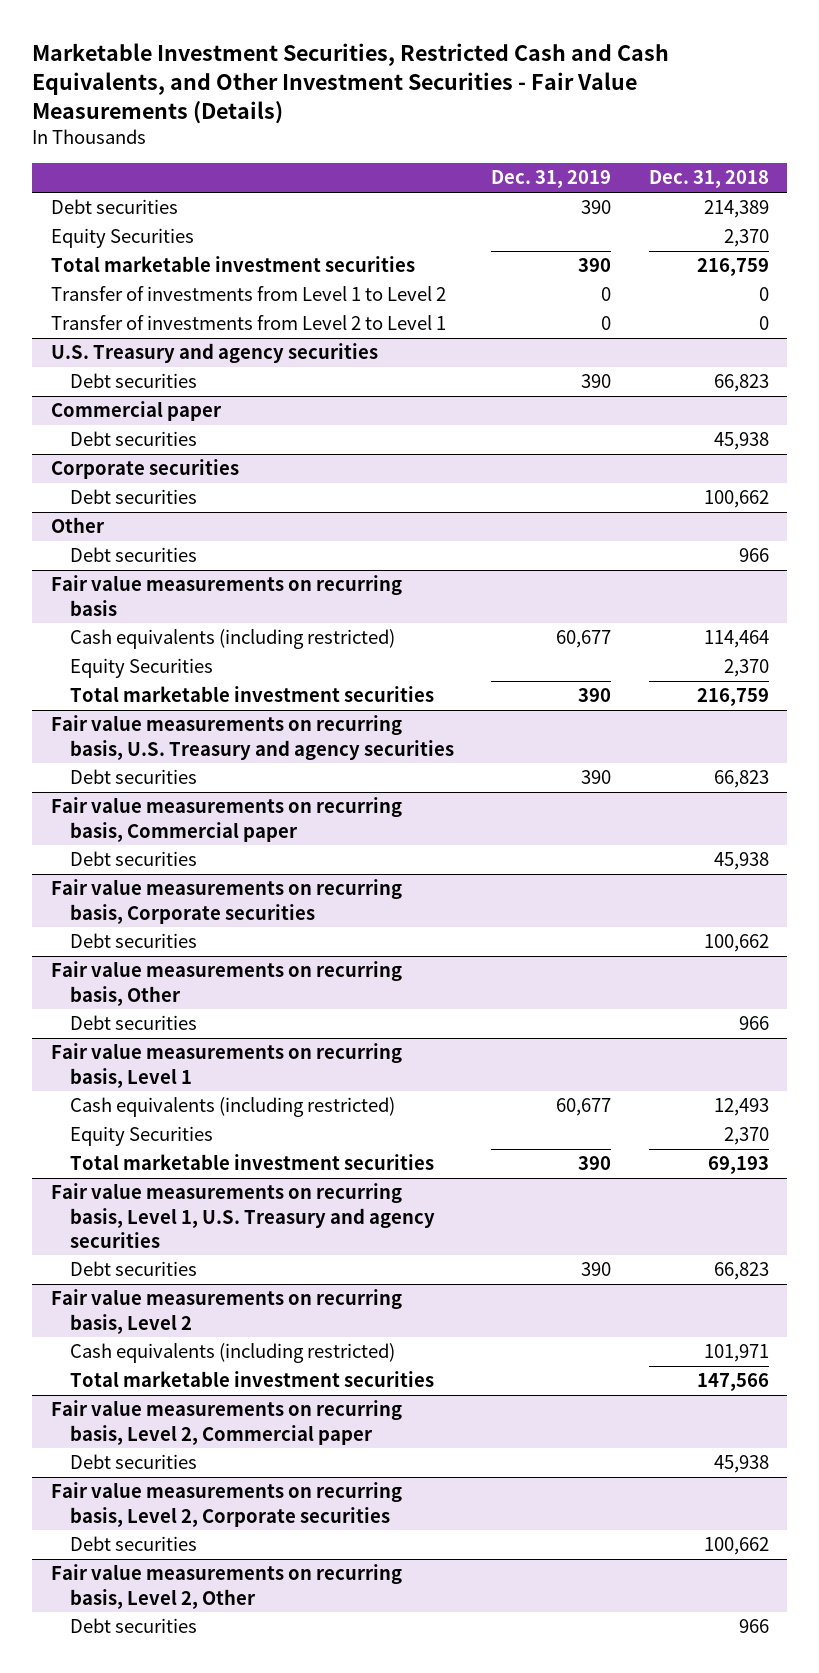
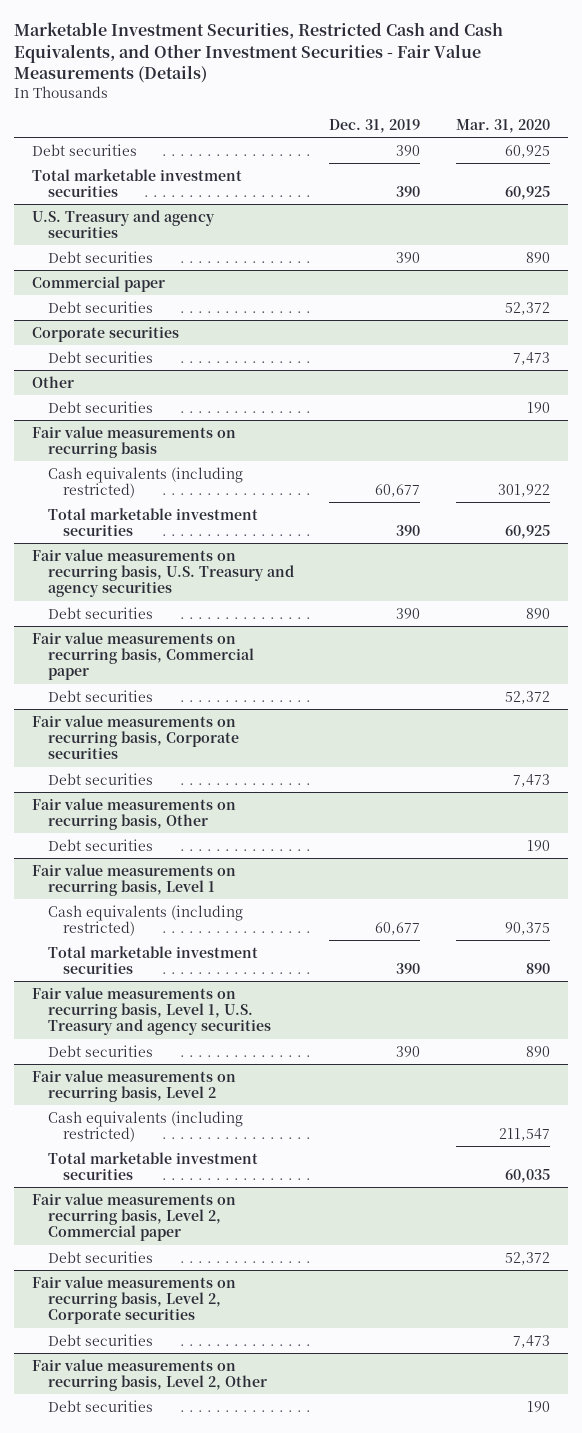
[648,170,769,189] Dec. 31, 2018 -> none
none -> [455,118,550,133] Mar. 31, 2020
[50,228,194,249] Equity Securities -> none
[50,286,446,302] Transfer of investments from Level 1 to Level 2 -> none
[50,315,446,331] Transfer of investments from Level 2 to Level 1 -> none
[70,658,214,679] Equity Securities -> none
[70,1126,214,1147] Equity Securities -> none

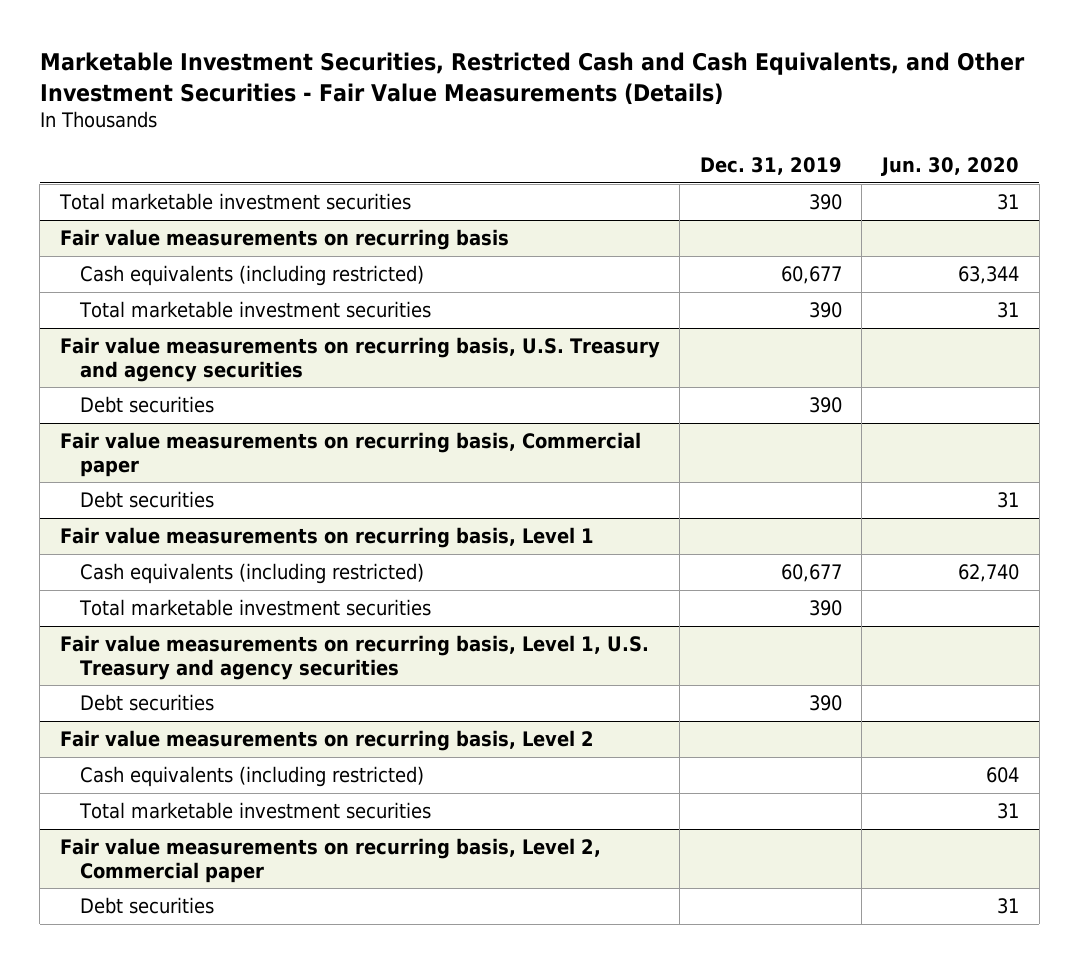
[455,118,550,133] Mar. 31, 2020 -> none
none -> [881,156,1020,176] Jun. 30, 2020
[32,143,138,156] Debt securities -> none
[32,209,216,239] U.S. Treasury and agency securities -> none
[47,250,153,263] Debt securities -> none
[32,275,166,292] Commercial paper -> none
[47,300,153,313] Debt securities -> none
[32,325,180,342] Corporate securities -> none
[47,350,153,363] Debt securities -> none
[32,375,75,388] Other -> none
[47,400,153,413] Debt securities -> none
[32,714,239,760] Fair value measurements on recurring basis, Corporate securities -> none
[47,772,153,785] Debt securities -> none
[32,797,237,831] Fair value measurements on recurring basis, Other -> none
[47,838,153,851] Debt securities -> none
[32,1275,237,1325] Fair value measurements on recurring basis, Level 2, Corporate securities -> none
[47,1333,153,1346] Debt securities -> none
[32,1358,267,1392] Fair value measurements on recurring basis, Level 2, Other -> none
[47,1399,153,1412] Debt securities -> none

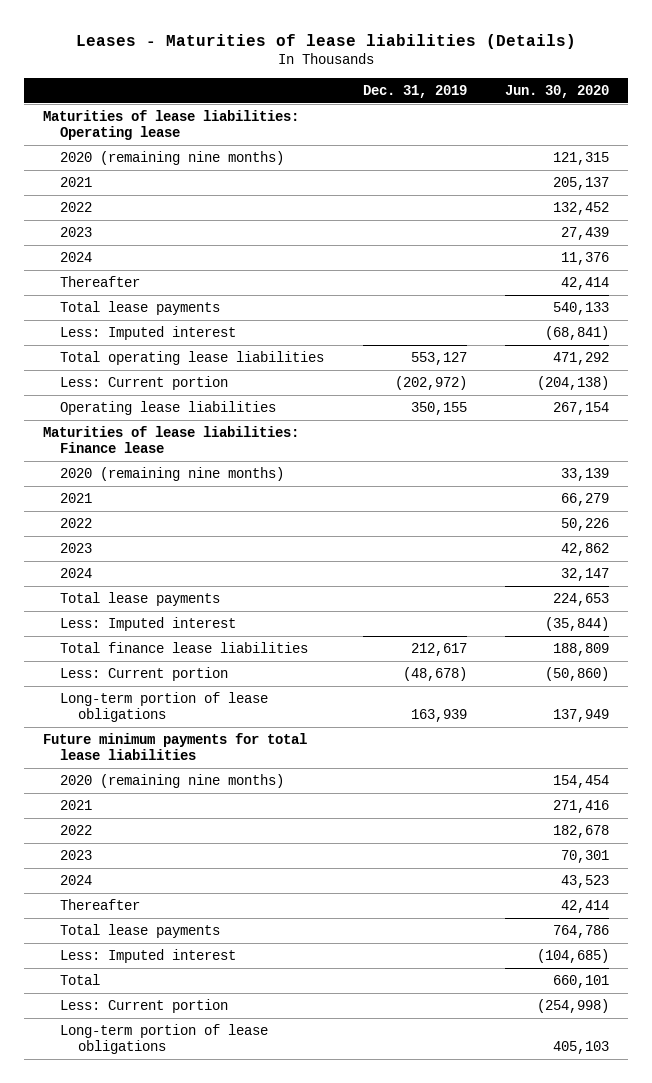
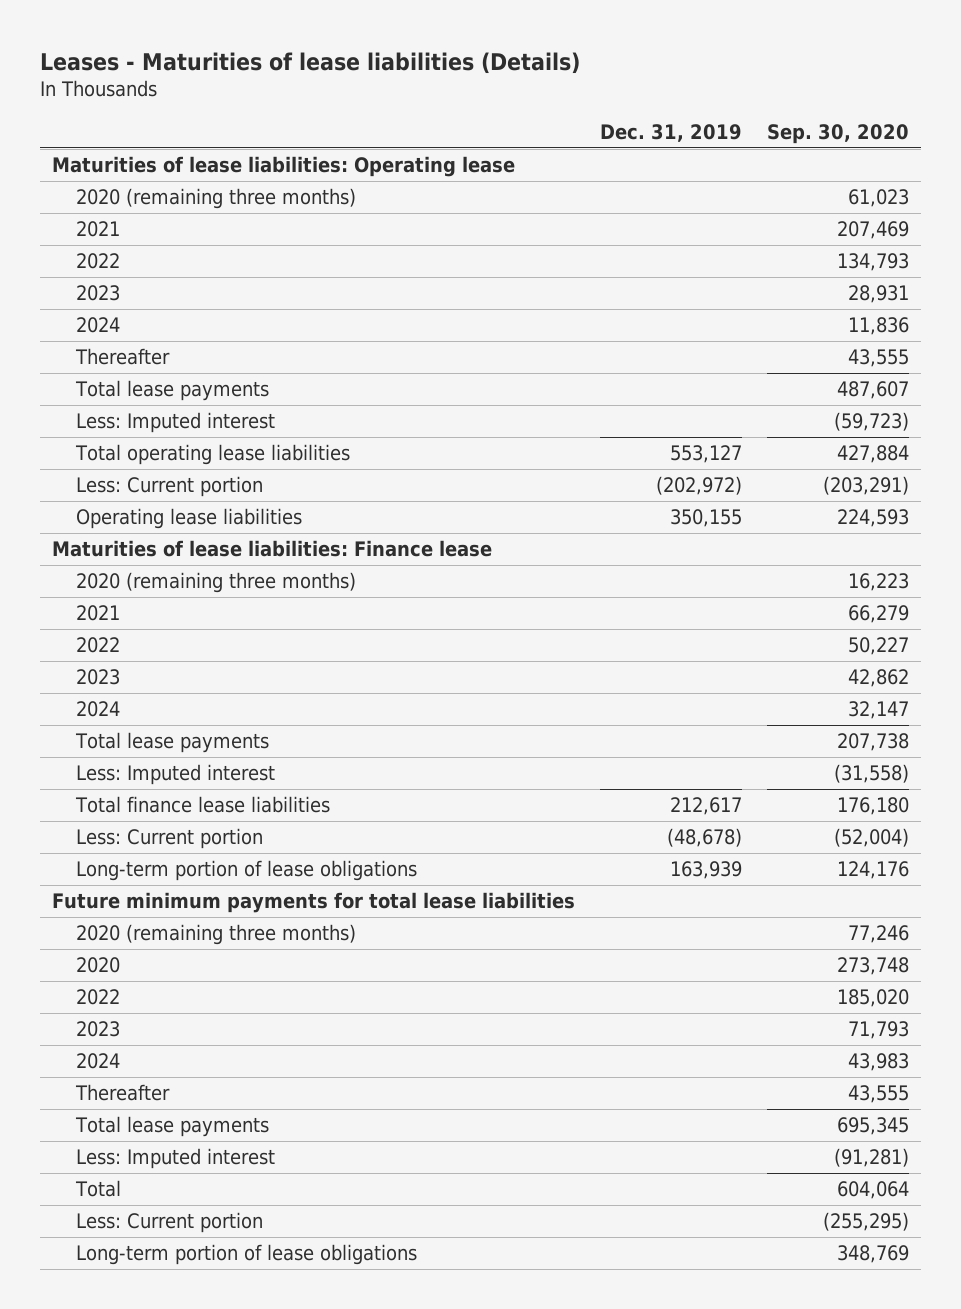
[504,84,609,98] Jun. 30, 2020 -> none
none -> [766,123,909,144] Sep. 30, 2020
[60,150,285,165] 2020 (remaining nine months) -> [75,188,356,210] 2020 (remaining three months)
[60,466,285,481] 2020 (remaining nine months) -> [75,572,356,594] 2020 (remaining three months)
[60,799,93,810] 2021 -> none
[60,773,285,788] 2020 (remaining nine months) -> [75,924,356,946] 2020 (remaining three months)
none -> [75,957,120,974] 2020

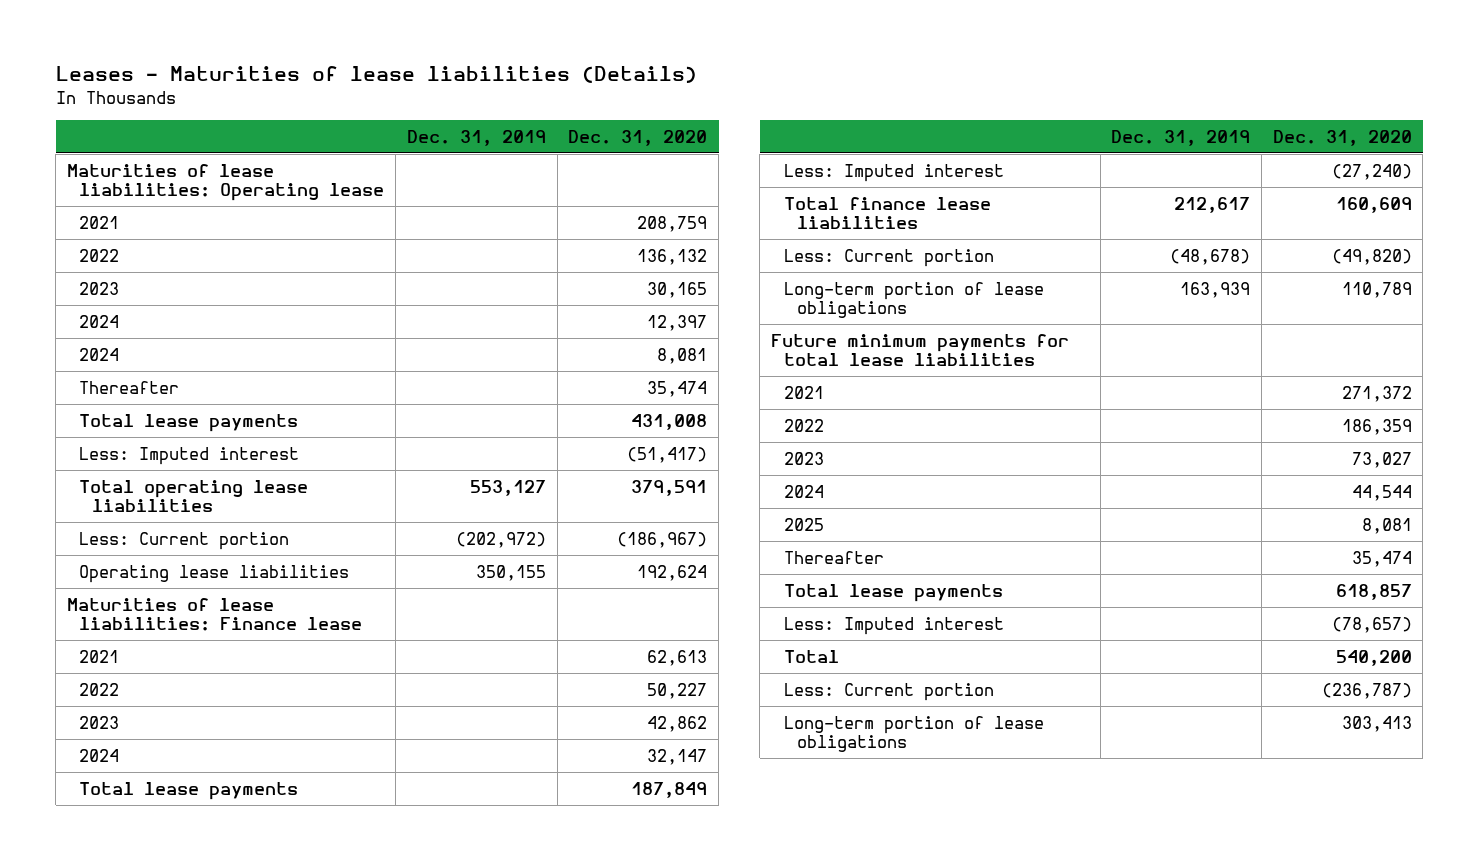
[766,123,909,144] Sep. 30, 2020 -> none
none -> [568,129,708,146] Dec. 31, 2020
[75,188,356,210] 2020 (remaining three months) -> none
none -> [79,347,120,361] 2024
[75,572,356,594] 2020 (remaining three months) -> none
[75,924,356,946] 2020 (remaining three months) -> none
[75,957,120,974] 2020 -> [783,385,824,399] 2021
none -> [783,517,824,531] 2025

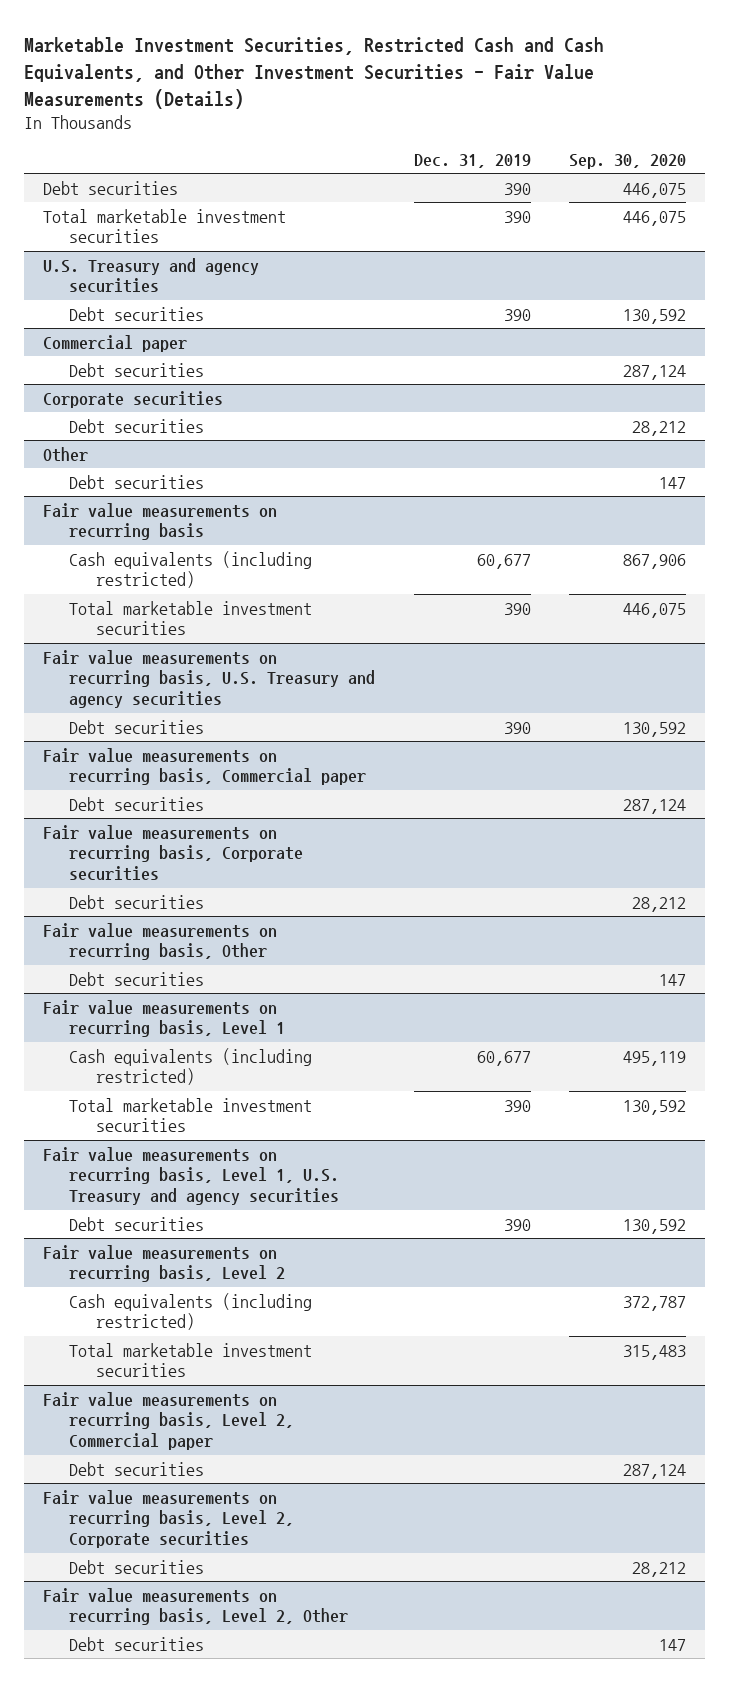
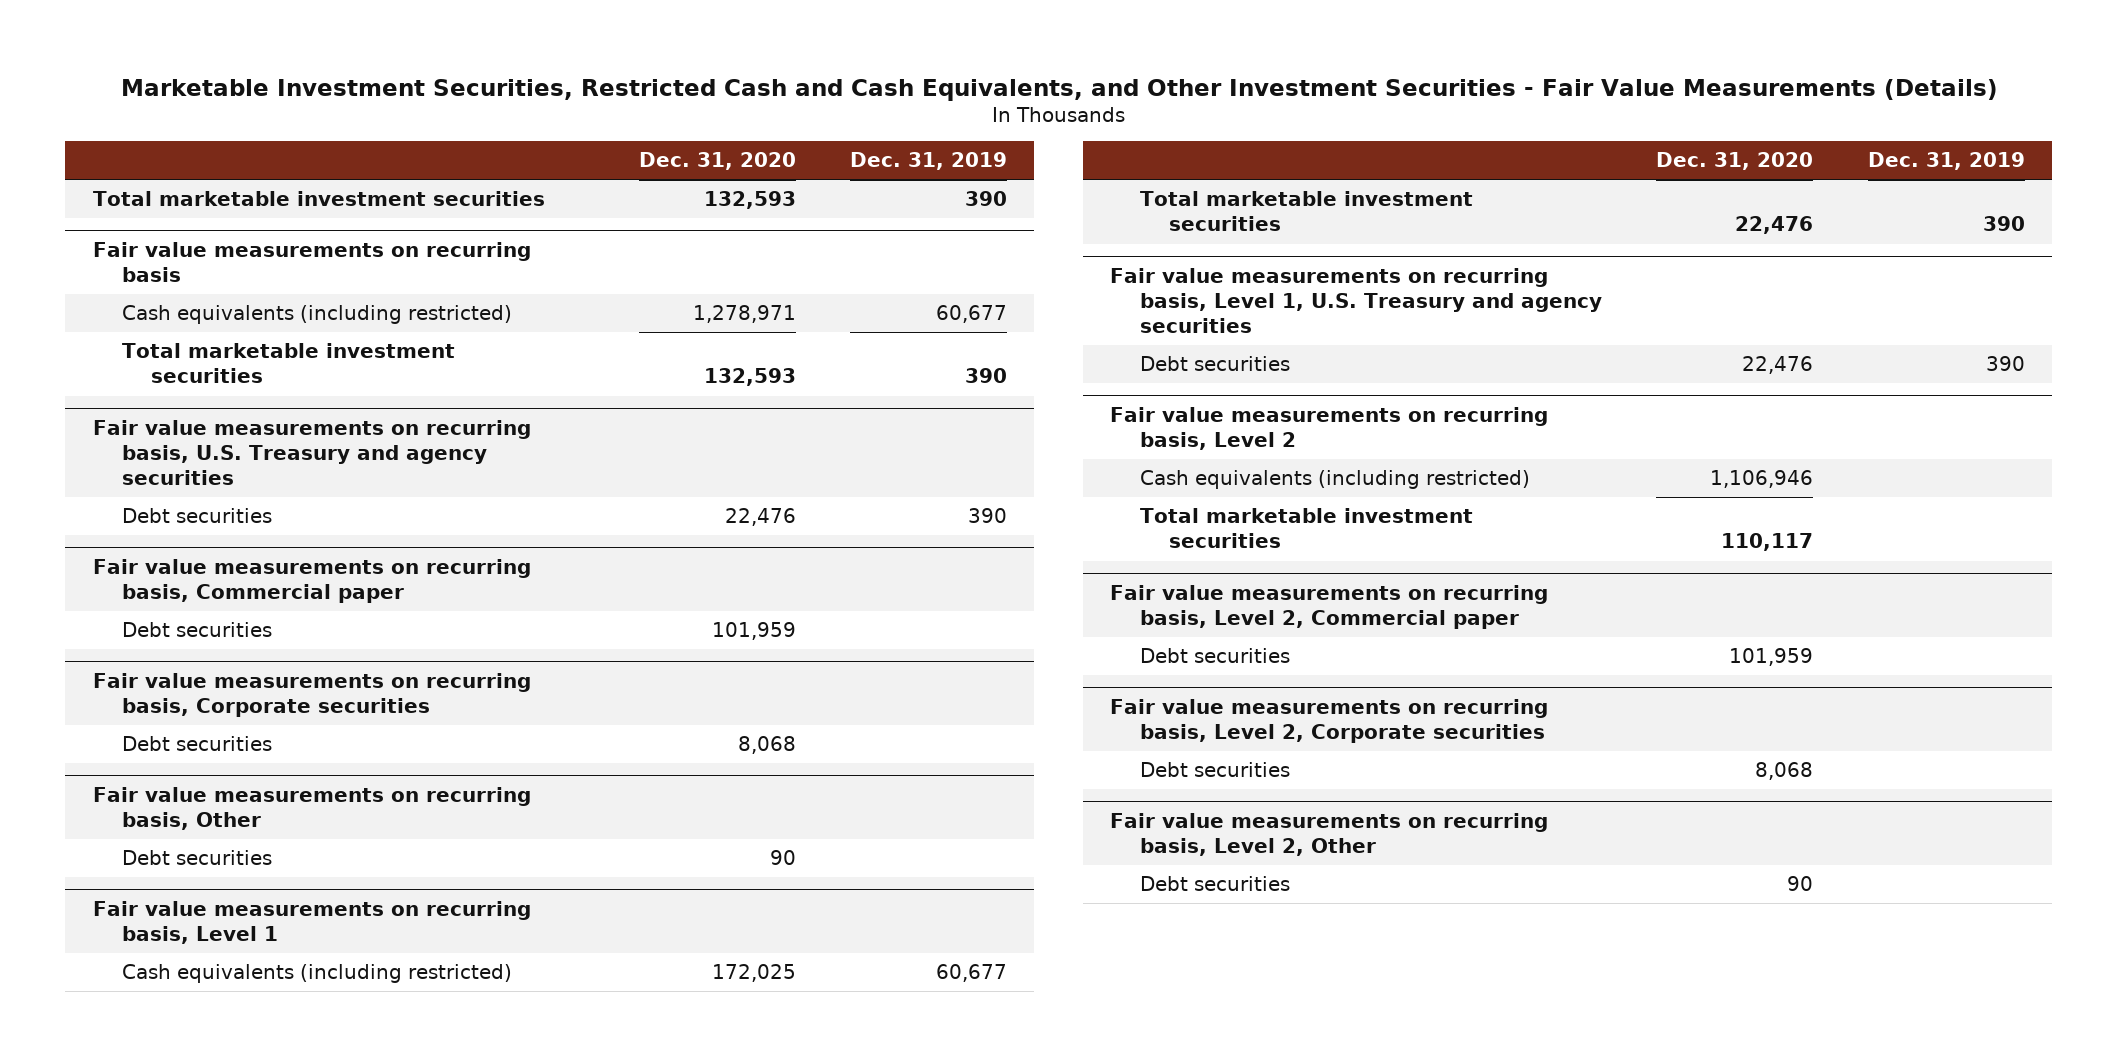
[568,153,686,169] Sep. 30, 2020 -> none
none -> [638,152,796,171] Dec. 31, 2020
[43,180,179,195] Debt securities -> none
[43,257,260,294] U.S. Treasury and agency securities -> none
[69,306,205,321] Debt securities -> none
[43,334,188,352] Commercial paper -> none
[69,362,205,377] Debt securities -> none
[43,390,224,408] Corporate securities -> none
[69,418,205,433] Debt securities -> none
[43,446,89,462] Other -> none
[69,474,205,489] Debt securities -> none

